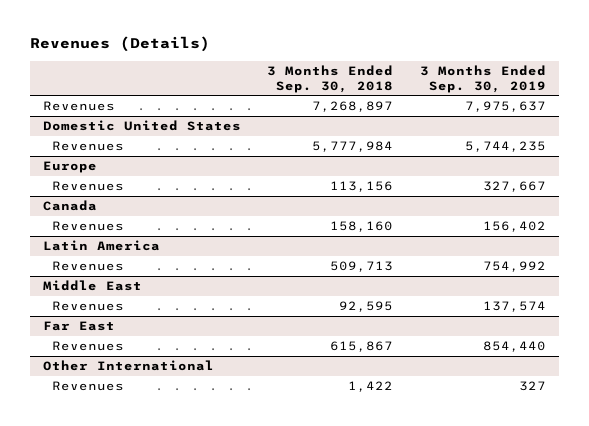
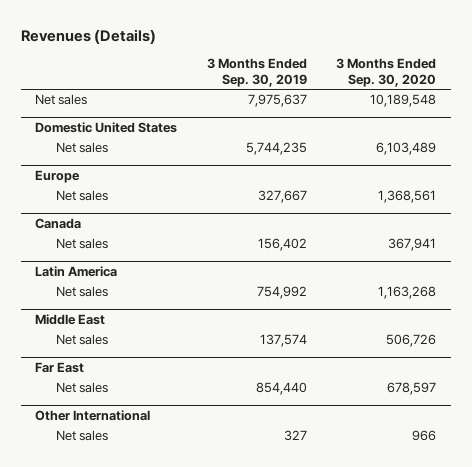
[267,64,394,93] 3 Months Ended Sep. 30, 2018 -> none
none -> [336,58,437,87] 3 Months Ended Sep. 30, 2020
[42,101,115,112] Revenues -> [35,94,88,106] Net sales
[51,141,124,152] Revenues -> [55,142,108,154] Net sales
[51,181,124,192] Revenues -> [55,190,108,202] Net sales
[51,221,124,232] Revenues -> [55,238,108,250] Net sales
[51,261,124,272] Revenues -> [55,286,108,298] Net sales
[51,301,124,312] Revenues -> [55,334,108,346] Net sales
[51,341,124,352] Revenues -> [55,382,108,394] Net sales
[51,381,124,392] Revenues -> [55,430,108,442] Net sales

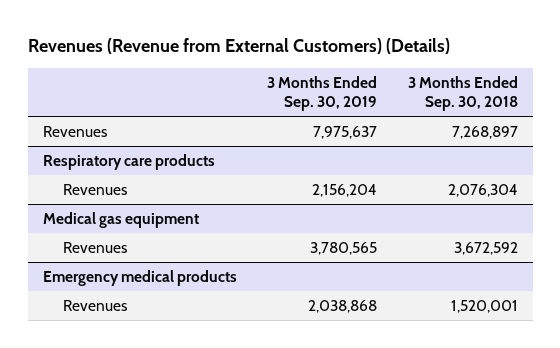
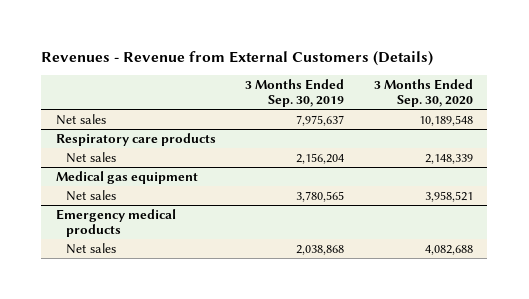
[27,37,450,54] Revenues (Revenue from External Customers) (Details) -> [41,51,434,67] Revenues - Revenue from External Customers (Details)
[407,75,518,112] 3 Months Ended Sep. 30, 2018 -> none
none -> [373,79,473,108] 3 Months Ended Sep. 30, 2020
[42,125,107,137] Revenues -> [56,113,107,125] Net sales
[62,183,127,195] Revenues -> [65,151,116,163] Net sales
[62,241,127,253] Revenues -> [65,189,116,201] Net sales
[62,299,127,311] Revenues -> [65,242,116,254] Net sales

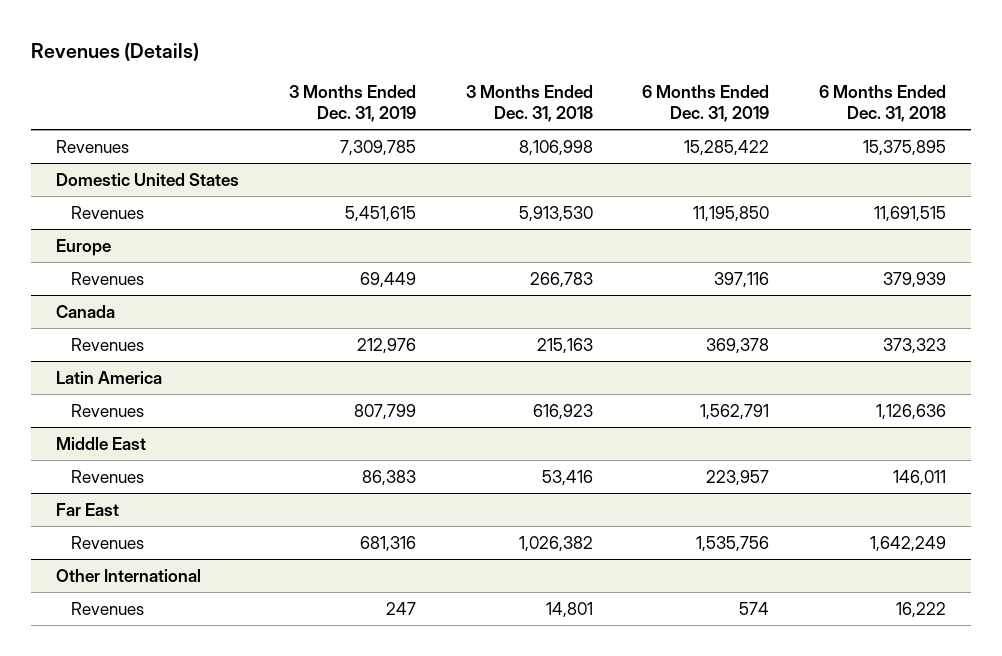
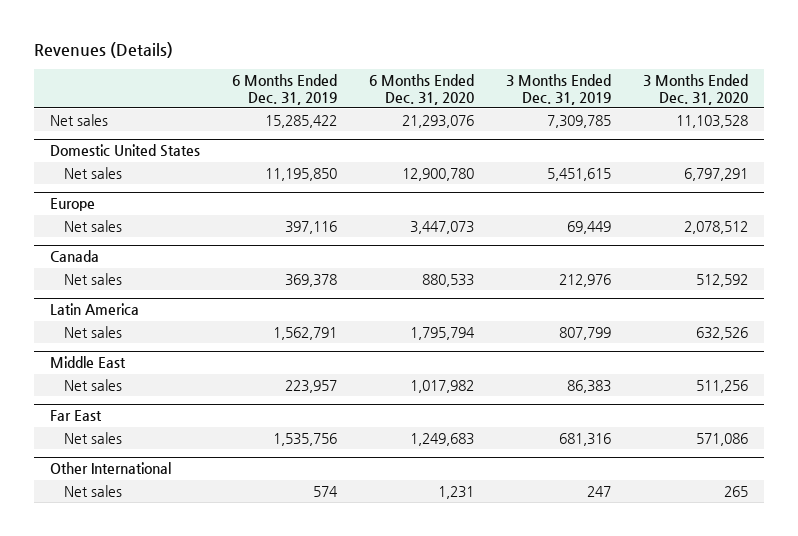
[465,84,593,123] 3 Months Ended Dec. 31, 2018 -> none
[819,84,947,123] 6 Months Ended Dec. 31, 2018 -> none
none -> [369,73,475,105] 6 Months Ended Dec. 31, 2020
none -> [643,73,749,105] 3 Months Ended Dec. 31, 2020
[56,139,130,153] Revenues -> [49,114,108,127] Net sales
[70,205,144,219] Revenues -> [63,167,122,180] Net sales
[70,271,144,285] Revenues -> [63,220,122,233] Net sales
[70,337,144,351] Revenues -> [63,273,122,286] Net sales
[70,403,144,417] Revenues -> [63,326,122,339] Net sales
[70,469,144,483] Revenues -> [63,379,122,392] Net sales
[70,535,144,549] Revenues -> [63,432,122,445] Net sales
[70,601,144,615] Revenues -> [63,485,122,498] Net sales

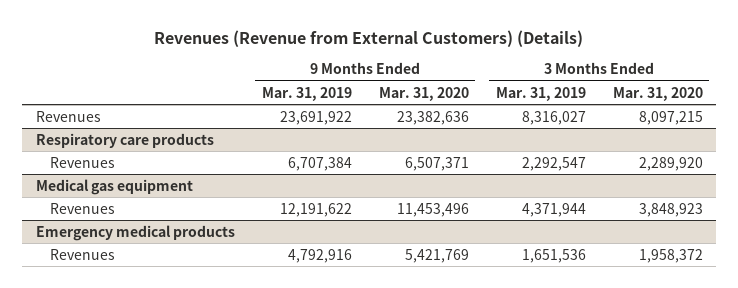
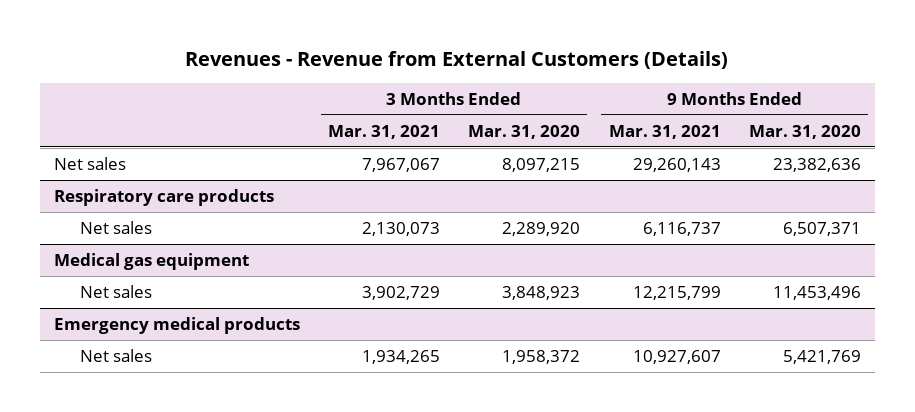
[154,29,584,47] Revenues (Revenue from External Customers) (Details) -> [185,51,729,70] Revenues - Revenue from External Customers (Details)
[261,86,352,101] Mar. 31, 2019 -> none
[495,86,586,101] Mar. 31, 2019 -> none
none -> [328,124,441,139] Mar. 31, 2021
none -> [608,124,721,139] Mar. 31, 2021
[35,110,101,122] Revenues -> [54,156,127,170] Net sales
[50,156,116,168] Revenues -> [80,220,153,234] Net sales
[50,202,116,214] Revenues -> [80,284,153,298] Net sales
[50,248,116,260] Revenues -> [80,348,153,362] Net sales

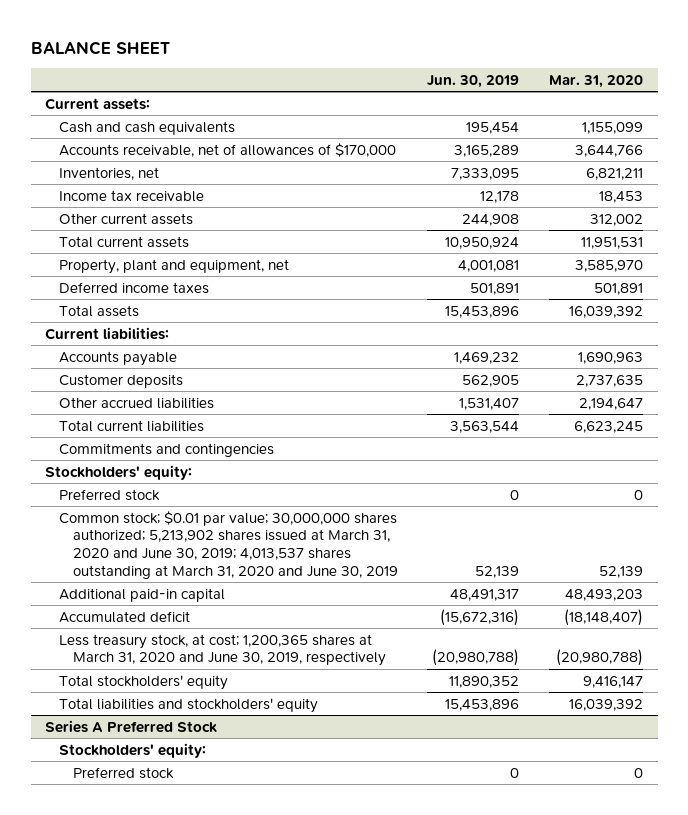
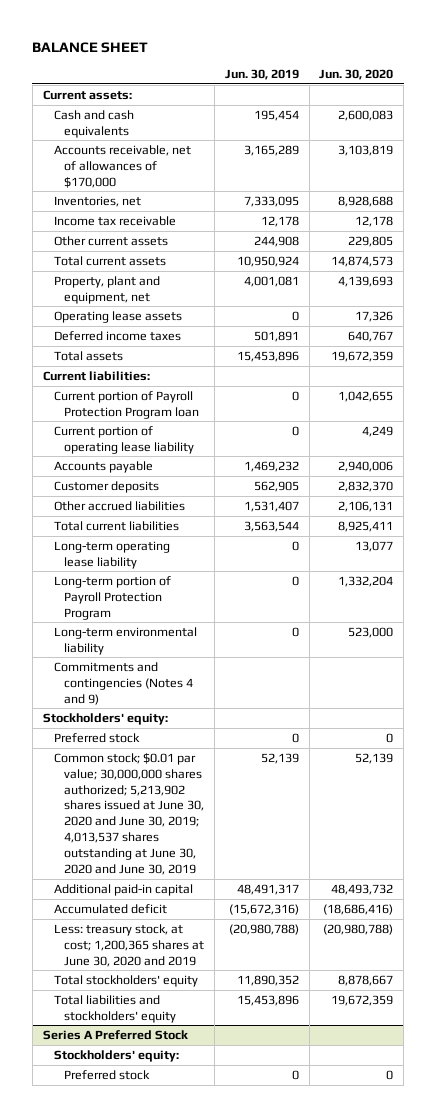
[548,74,643,88] Mar. 31, 2020 -> none
none -> [319,69,394,81] Jun. 30, 2020
none -> [53,310,182,323] Operating lease assets
none -> [53,390,200,419] Current portion of Payroll Protection Program loan
none -> [53,425,195,454] Current portion of operating lease liability
none -> [53,540,170,569] Long-term operating lease liability
none -> [53,575,171,620] Long-term portion of Payroll Protection Program
none -> [53,626,197,655] Long-term environmental liability
[59,442,275,457] Commitments and contingencies -> [53,661,194,705] Commitments and contingencies (Notes 4 and 9)
[59,510,399,580] Common stock; $0.01 par value; 30,000,000 shares authorized; 5,213,902 shares issued at March 31, 2020 and June 30, 2019; 4,013,537 shares outstanding at March 31, 2020 and June 30, 2019 -> [53,752,205,875] Common stock; $0.01 par value; 30,000,000 shares authorized; 5,213,902 shares issued at June 30, 2020 and June 30, 2019; 4,013,537 shares outstanding at June 30, 2020 and June 30, 2019
[59,633,387,667] Less treasury stock, at cost; 1,200,365 shares at March 31, 2020 and June 30, 2019, respectively -> [53,923,205,967] Less: treasury stock, at cost; 1,200,365 shares at June 30, 2020 and 2019

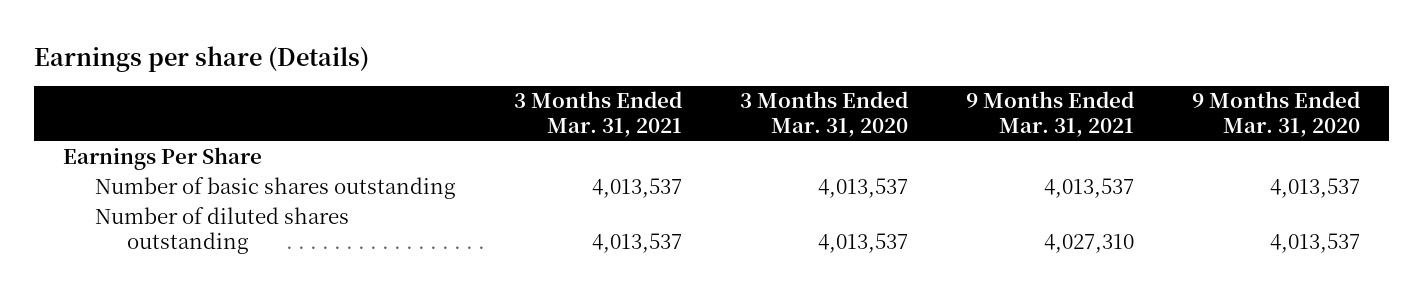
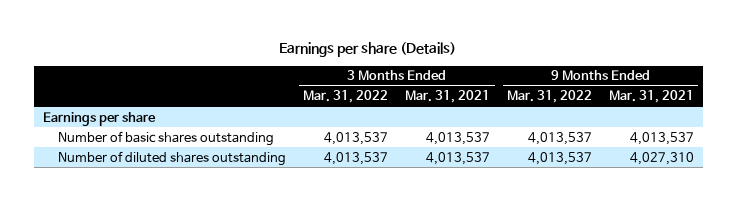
[739,91,908,137] 3 Months Ended Mar. 31, 2020 -> none
[1191,91,1360,137] 9 Months Ended Mar. 31, 2020 -> none
none -> [303,90,389,104] Mar. 31, 2022
none -> [507,90,593,104] Mar. 31, 2022
[63,147,263,171] Earnings Per Share -> [42,111,156,126] Earnings per share

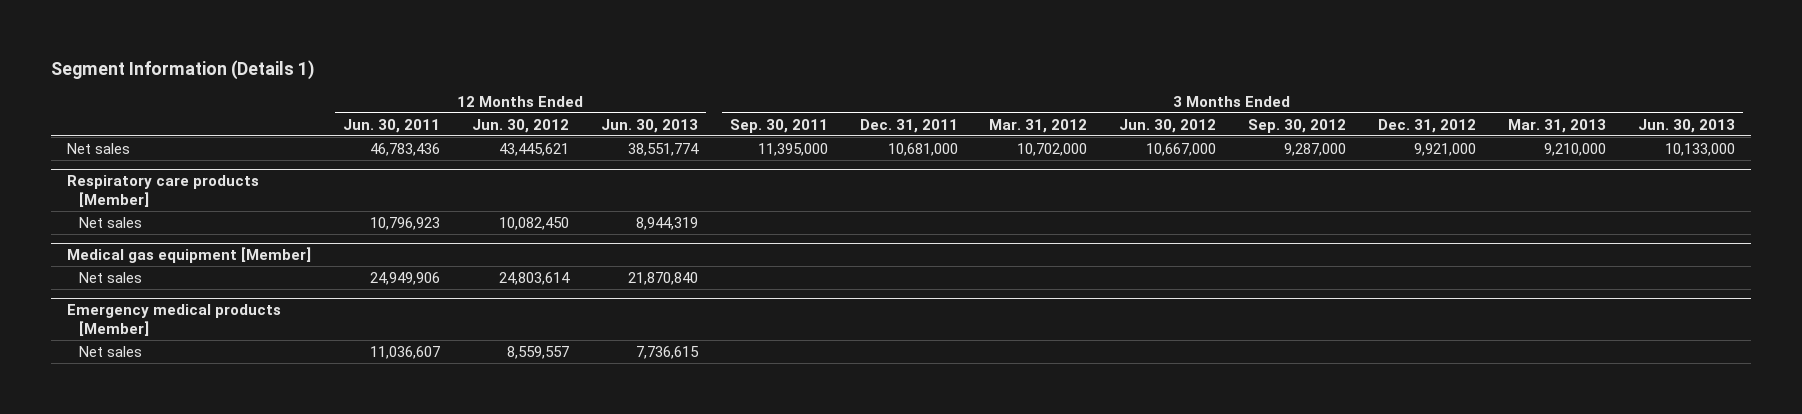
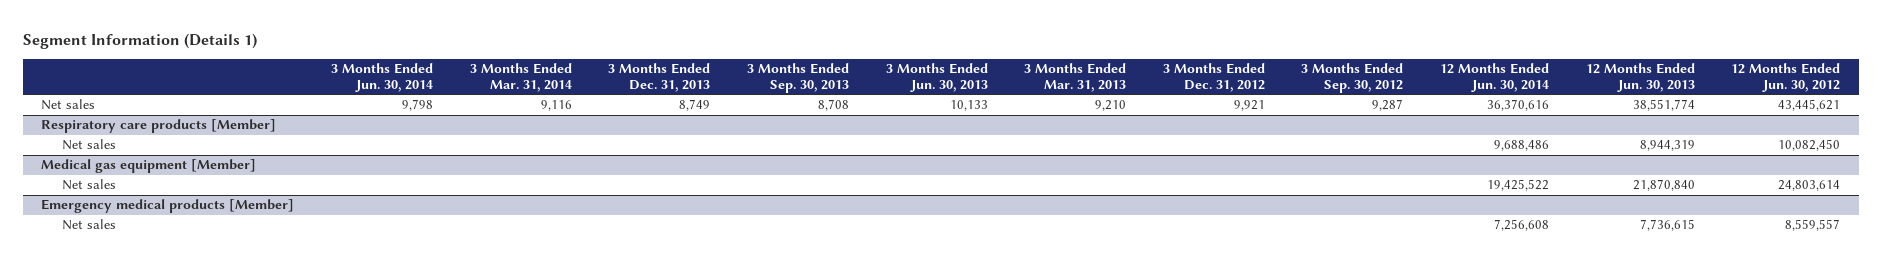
[343,118,441,133] Jun. 30, 2011 -> none
[729,118,828,133] Sep. 30, 2011 -> none
[859,118,958,133] Dec. 31, 2011 -> none
[989,118,1088,133] Mar. 31, 2012 -> none
[1119,118,1217,133] Jun. 30, 2012 -> none
none -> [331,62,434,93] 3 Months Ended Jun. 30, 2014
none -> [469,62,572,93] 3 Months Ended Mar. 31, 2014
none -> [608,62,711,93] 3 Months Ended Dec. 31, 2013
none -> [746,62,849,94] 3 Months Ended Sep. 30, 2013
none -> [1440,62,1550,93] 12 Months Ended Jun. 30, 2014
[1284,142,1347,156] 9,287,000 -> [1372,99,1404,112] 9,287
[1413,142,1476,156] 9,921,000 -> [1233,100,1265,112] 9,921
[1543,142,1606,156] 9,210,000 -> [1095,100,1127,112] 9,210
[1664,142,1735,156] 10,133,000 -> [949,100,988,112] 10,133

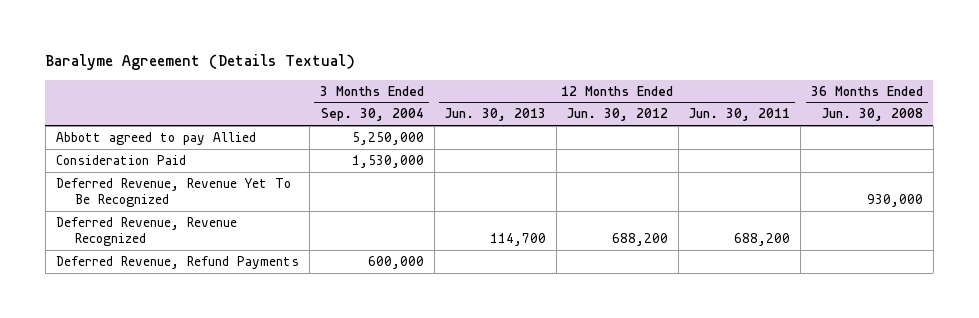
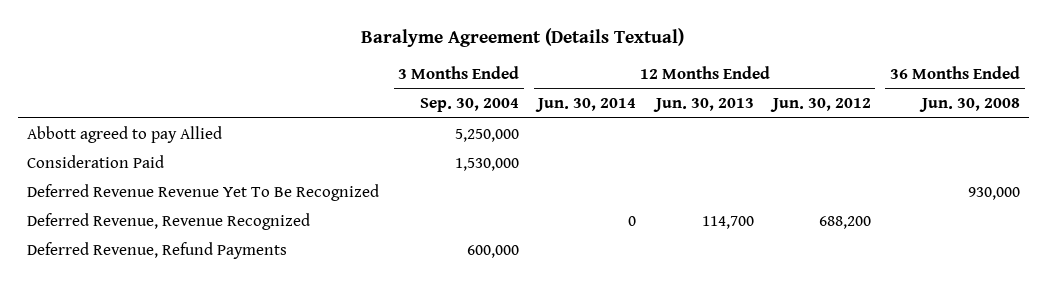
[688,108,790,122] Jun. 30, 2011 -> none
none -> [535,98,637,113] Jun. 30, 2014
[55,178,291,208] Deferred Revenue, Revenue Yet To Be Recognized -> [27,183,380,201] Deferred Revenue Revenue Yet To Be Recognized

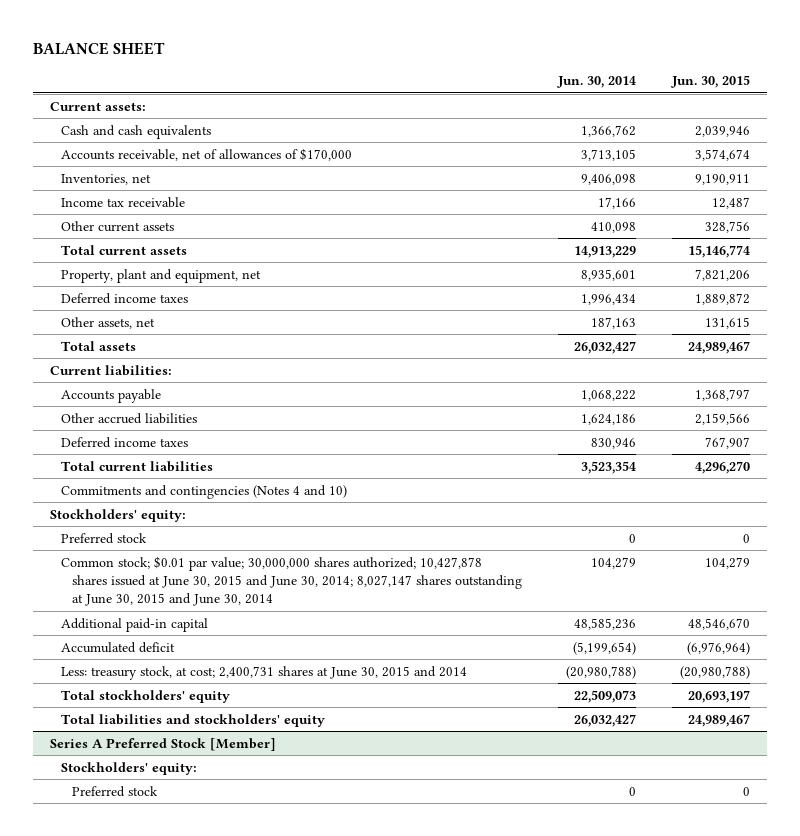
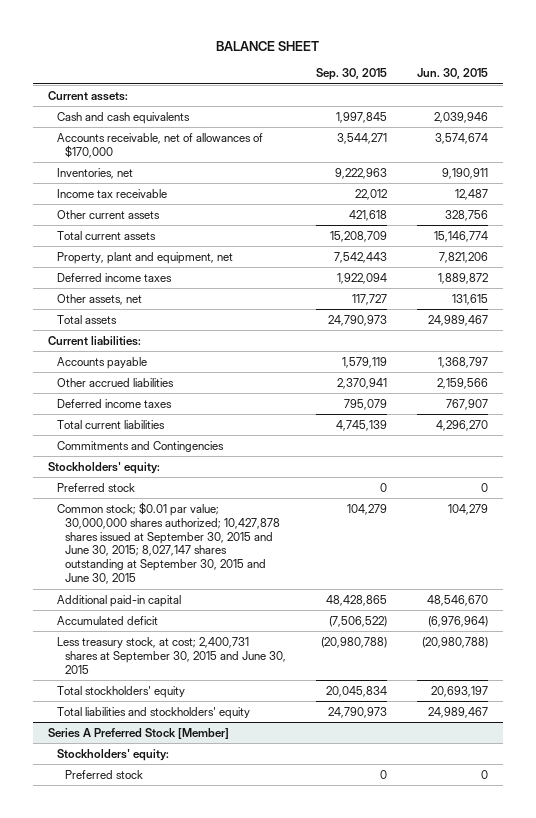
[556,76,636,89] Jun. 30, 2014 -> none
none -> [315,67,387,80] Sep. 30, 2015
[61,484,348,499] Commitments and contingencies (Notes 4 and 10) -> [56,440,224,452] Commitments and Contingencies
[61,555,523,607] Common stock; $0.01 par value; 30,000,000 shares authorized; 10,427,878 shares issued at June 30, 2015 and June 30, 2014; 8,027,147 shares outstanding at June 30, 2015 and June 30, 2014 -> [56,501,280,585] Common stock; $0.01 par value; 30,000,000 shares authorized; 10,427,878 shares issued at September 30, 2015 and June 30, 2015; 8,027,147 shares outstanding at September 30, 2015 and June 30, 2015
[61,665,468,680] Less: treasury stock, at cost; 2,400,731 shares at June 30, 2015 and 2014 -> [56,636,286,674] Less treasury stock, at cost; 2,400,731 shares at September 30, 2015 and June 30, 2015

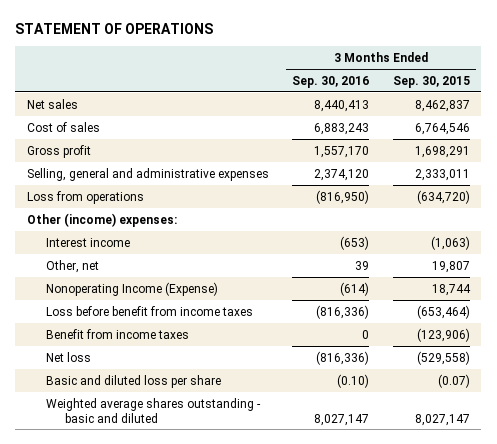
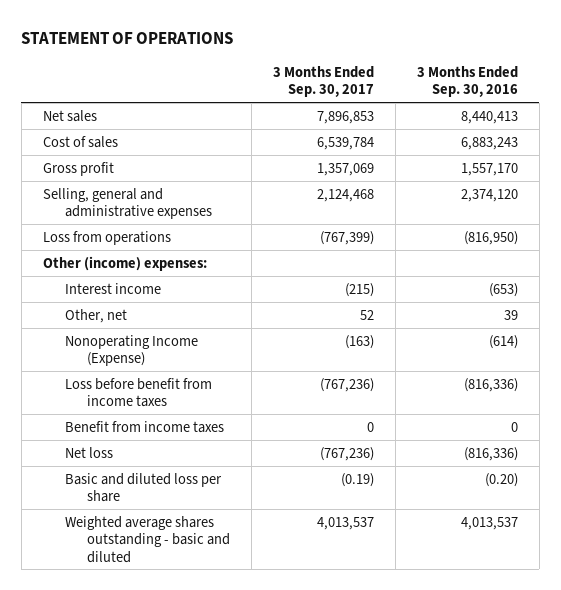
[392,75,470,88] Sep. 30, 2015 -> none
none -> [273,65,375,98] 3 Months Ended Sep. 30, 2017
[337,373,370,388] (0.10) -> [484,472,518,487] (0.20)
[314,413,370,426] 8,027,147 -> [460,516,518,530] 4,013,537

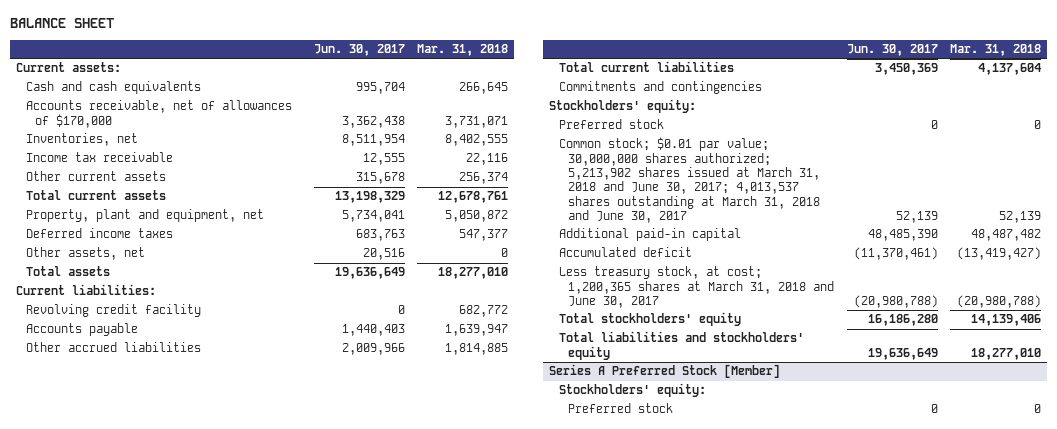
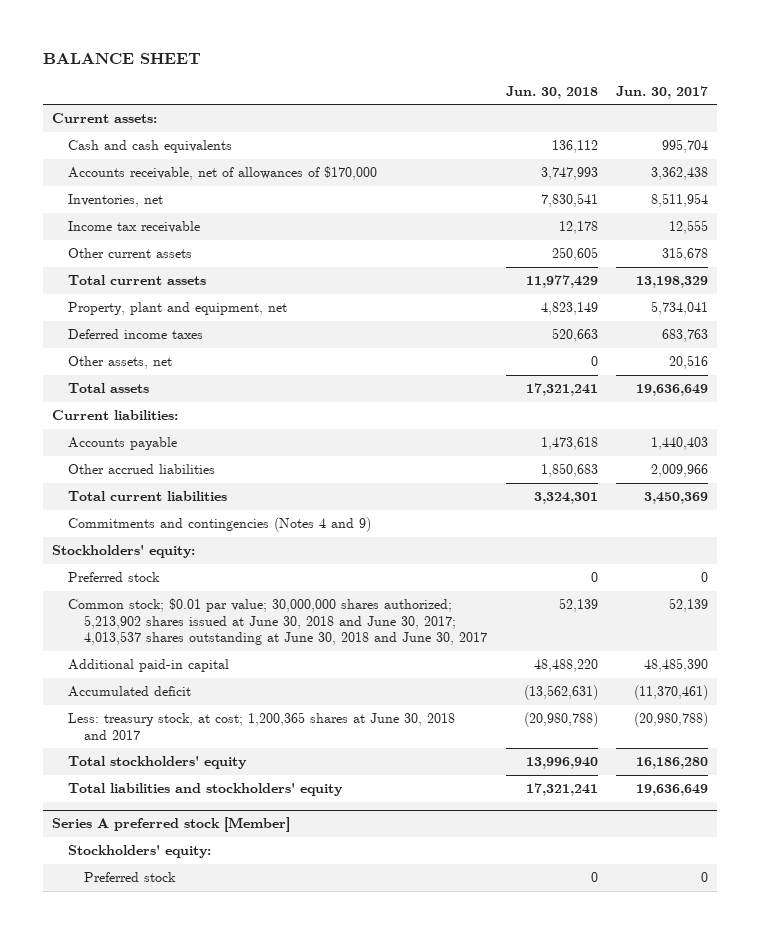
[417,44,509,57] Mar. 31, 2018 -> none
none -> [505,85,598,99] Jun. 30, 2018
[25,304,201,318] Revolving credit facility -> none
[558,81,762,95] Commitments and contingencies -> [68,517,372,533] Commitments and contingencies (Notes 4 and 9)
[558,137,821,223] Common stock; $0.01 par value; 30,000,000 shares authorized; 5,213,902 shares issued at March 31, 2018 and June 30, 2017; 4,013,537 shares outstanding at March 31, 2018 and June 30, 2017 -> [68,598,488,646] Common stock; $0.01 par value; 30,000,000 shares authorized; 5,213,902 shares issued at June 30, 2018 and June 30, 2017; 4,013,537 shares outstanding at June 30, 2018 and June 30, 2017
[558,266,835,309] Less treasury stock, at cost; 1,200,365 shares at March 31, 2018 and June 30, 2017 -> [68,712,456,740] Less: treasury stock, at cost; 1,200,365 shares at June 30, 2018 and 2017
[549,364,781,379] Series A Preferred Stock [Member] -> [51,817,290,833] Series A preferred stock [Member]

